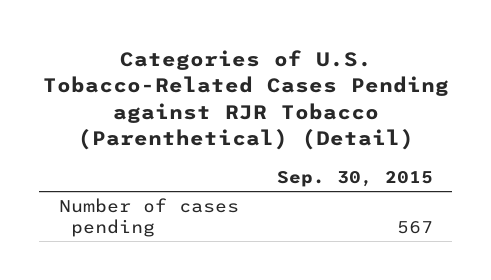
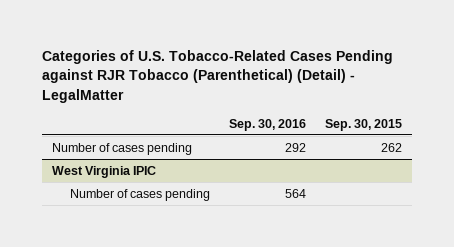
[42,49,449,151] Categories of U.S. Tobacco-Related Cases Pending against RJR Tobacco (Parenthetical) (Detail) -> [42,50,394,103] Categories of U.S. Tobacco-Related Cases Pending against RJR Tobacco (Parenthetical) (Detail) - LegalMatter
none -> [229,118,307,131] Sep. 30, 2016
[396,220,433,234] 567 -> [381,142,403,152] 262
none -> [51,165,156,178] West Virginia IPIC
none -> [70,188,211,201] Number of cases pending

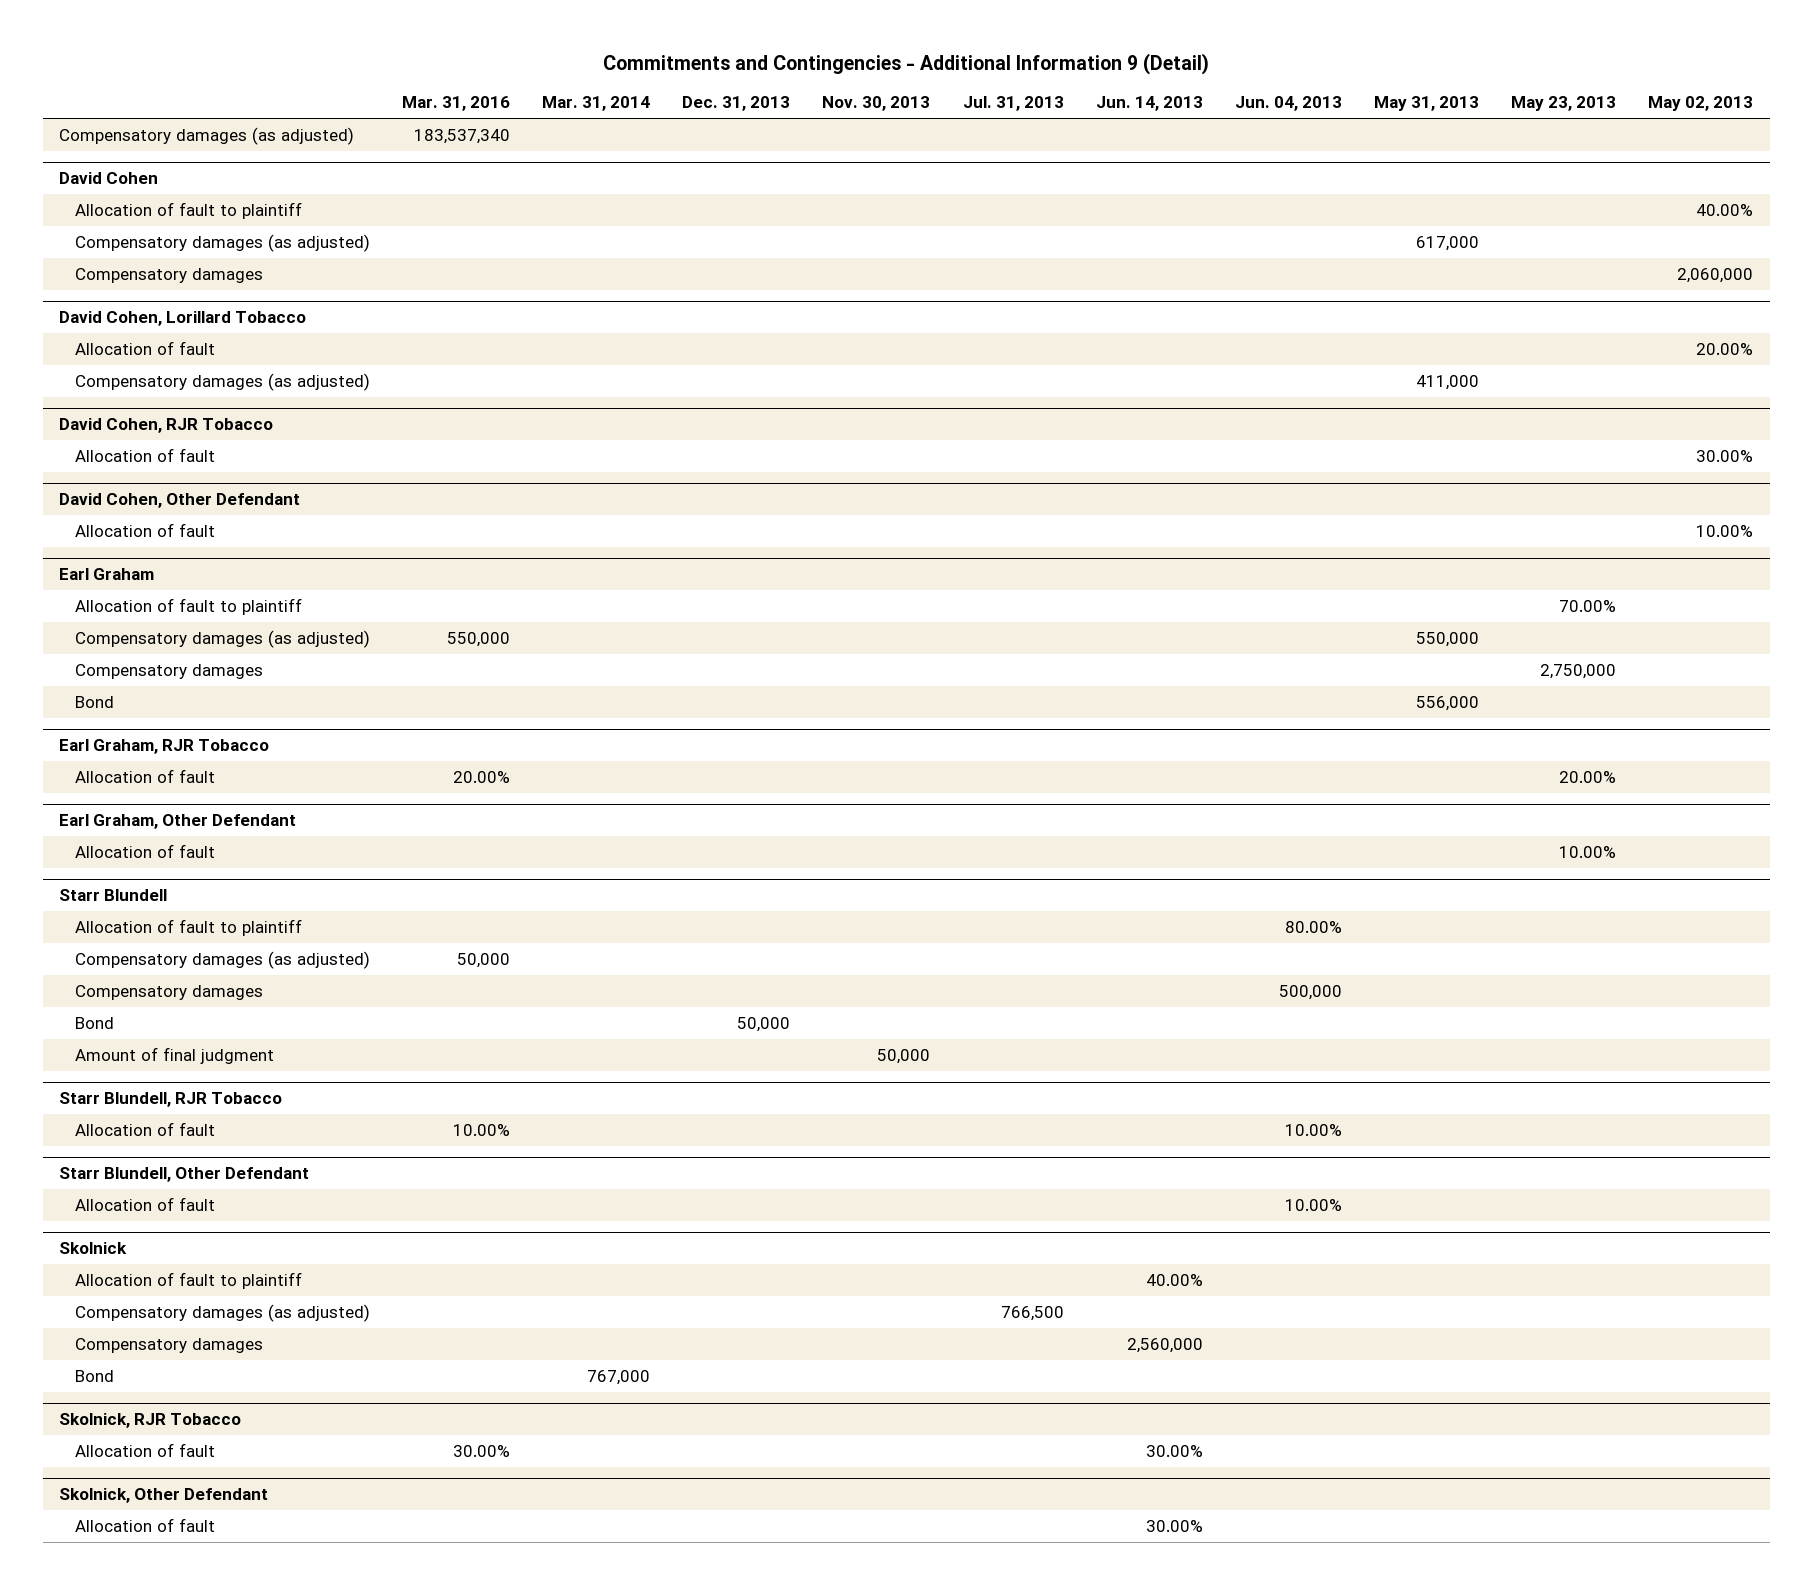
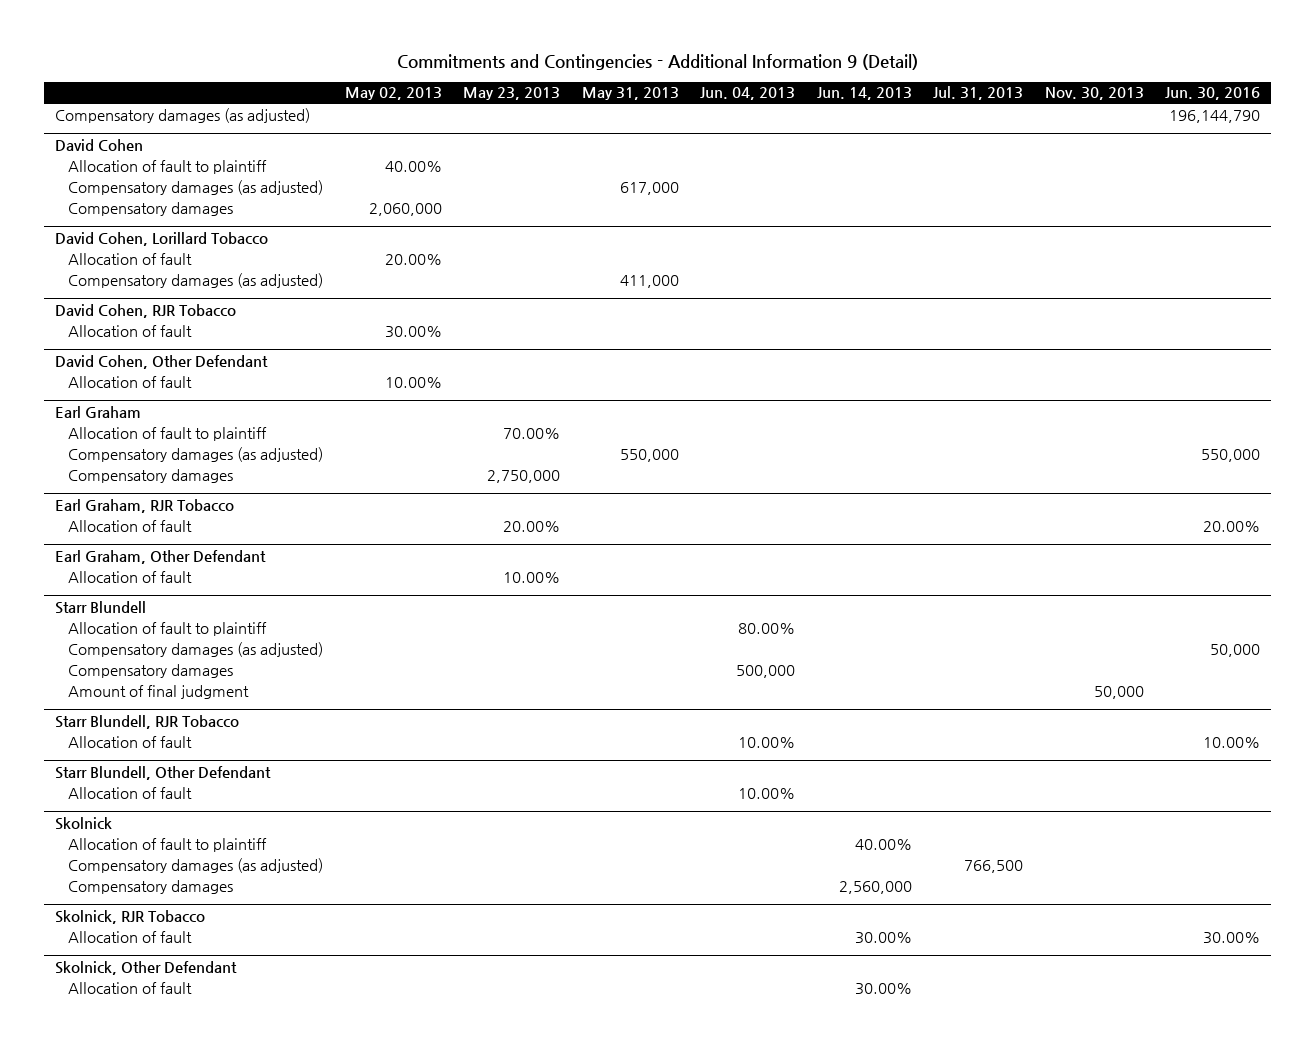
[401,96,510,112] Mar. 31, 2016 -> none
[542,96,651,112] Mar. 31, 2014 -> none
[682,96,791,112] Dec. 31, 2013 -> none
none -> [1165,87,1261,101] Jun. 30, 2016
[74,695,114,708] Bond -> none
[74,1016,114,1029] Bond -> none
[74,1369,114,1382] Bond -> none

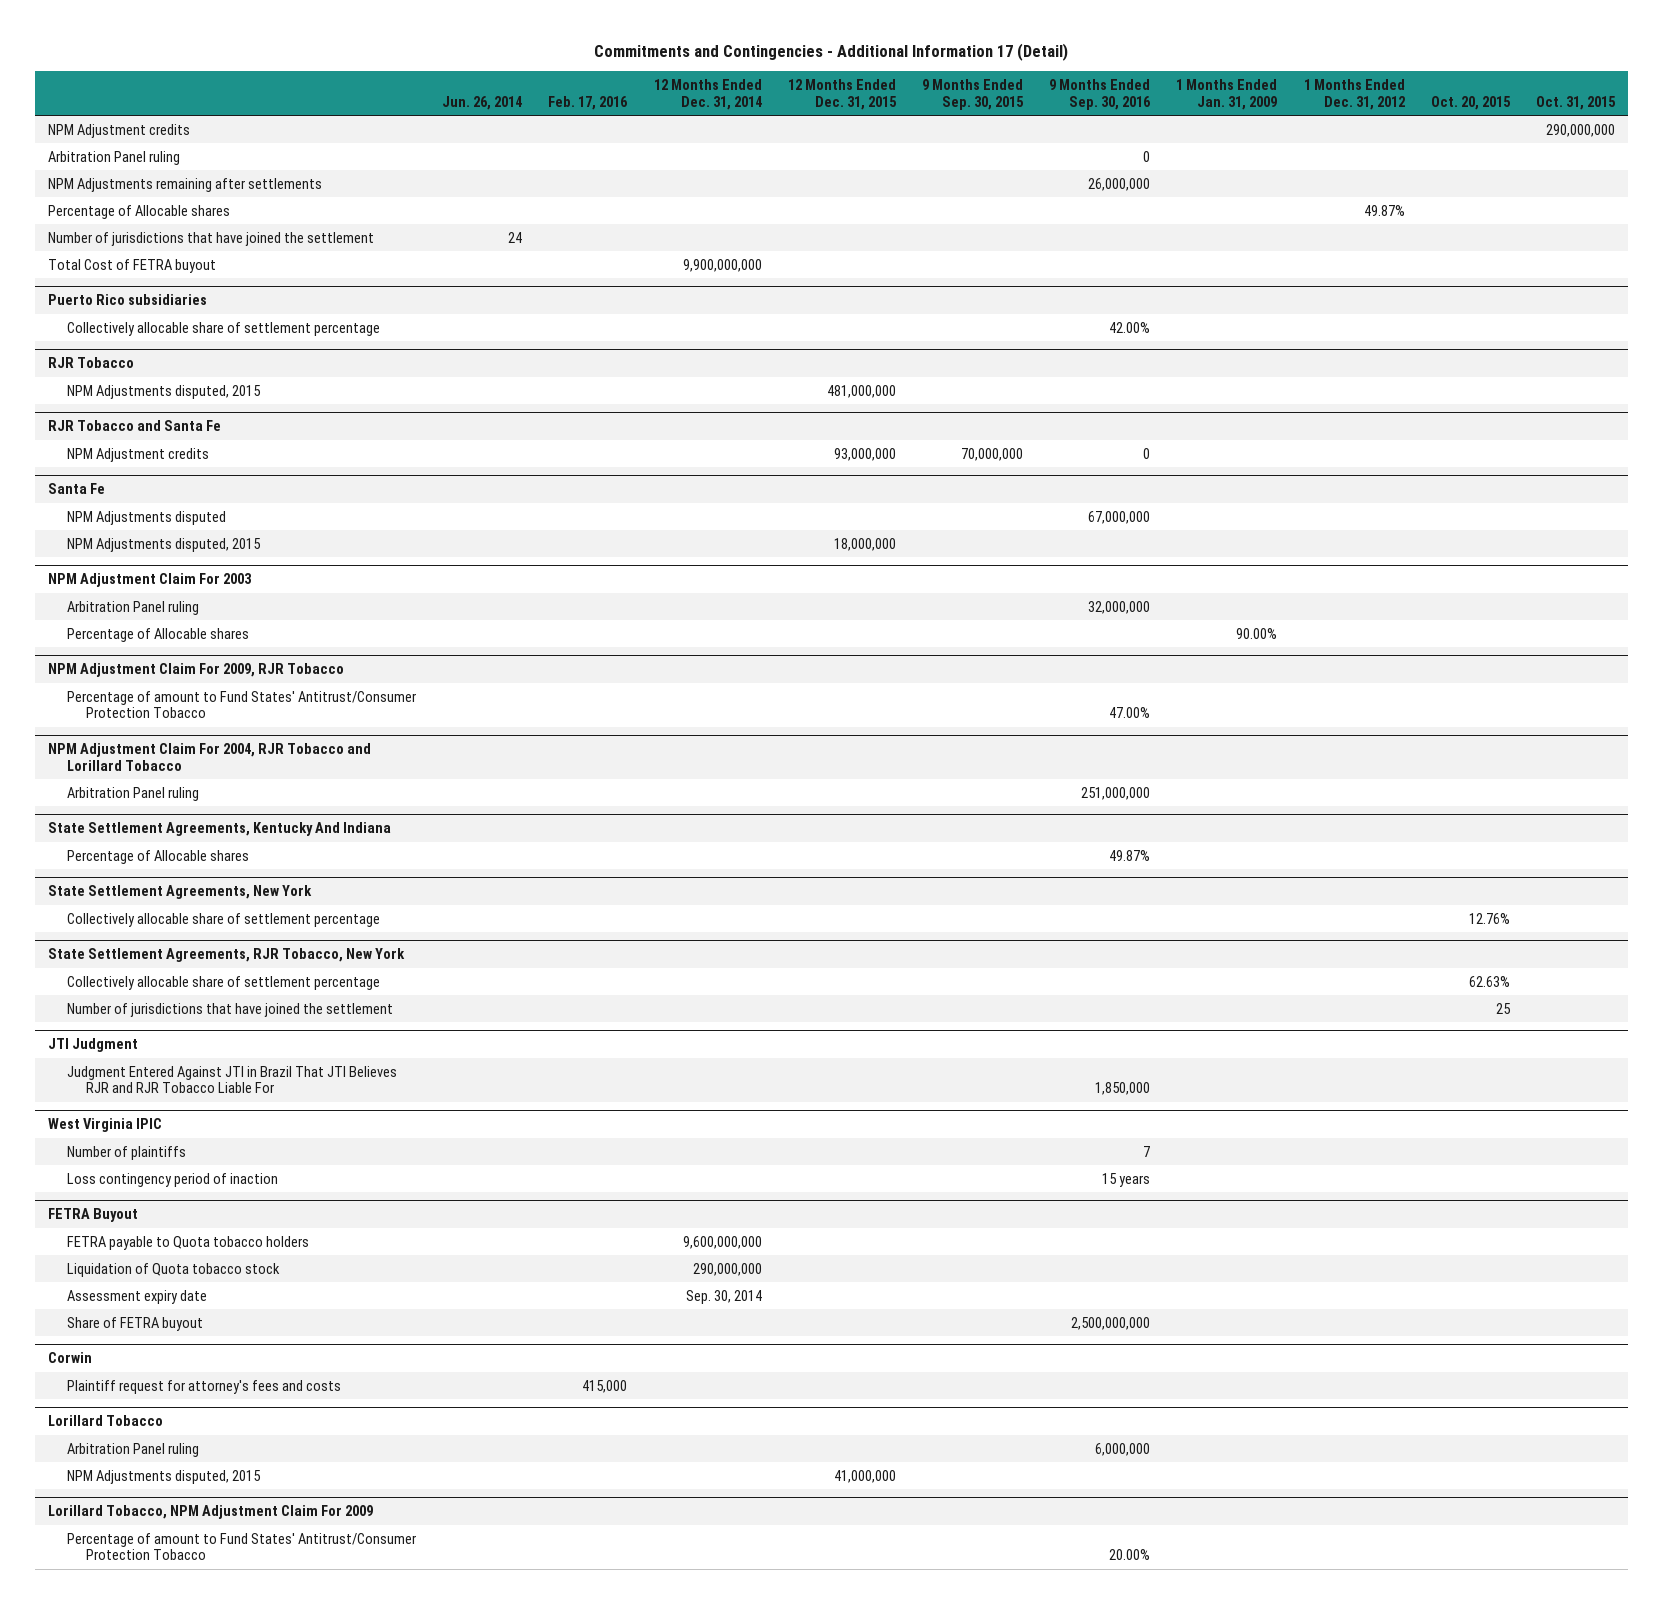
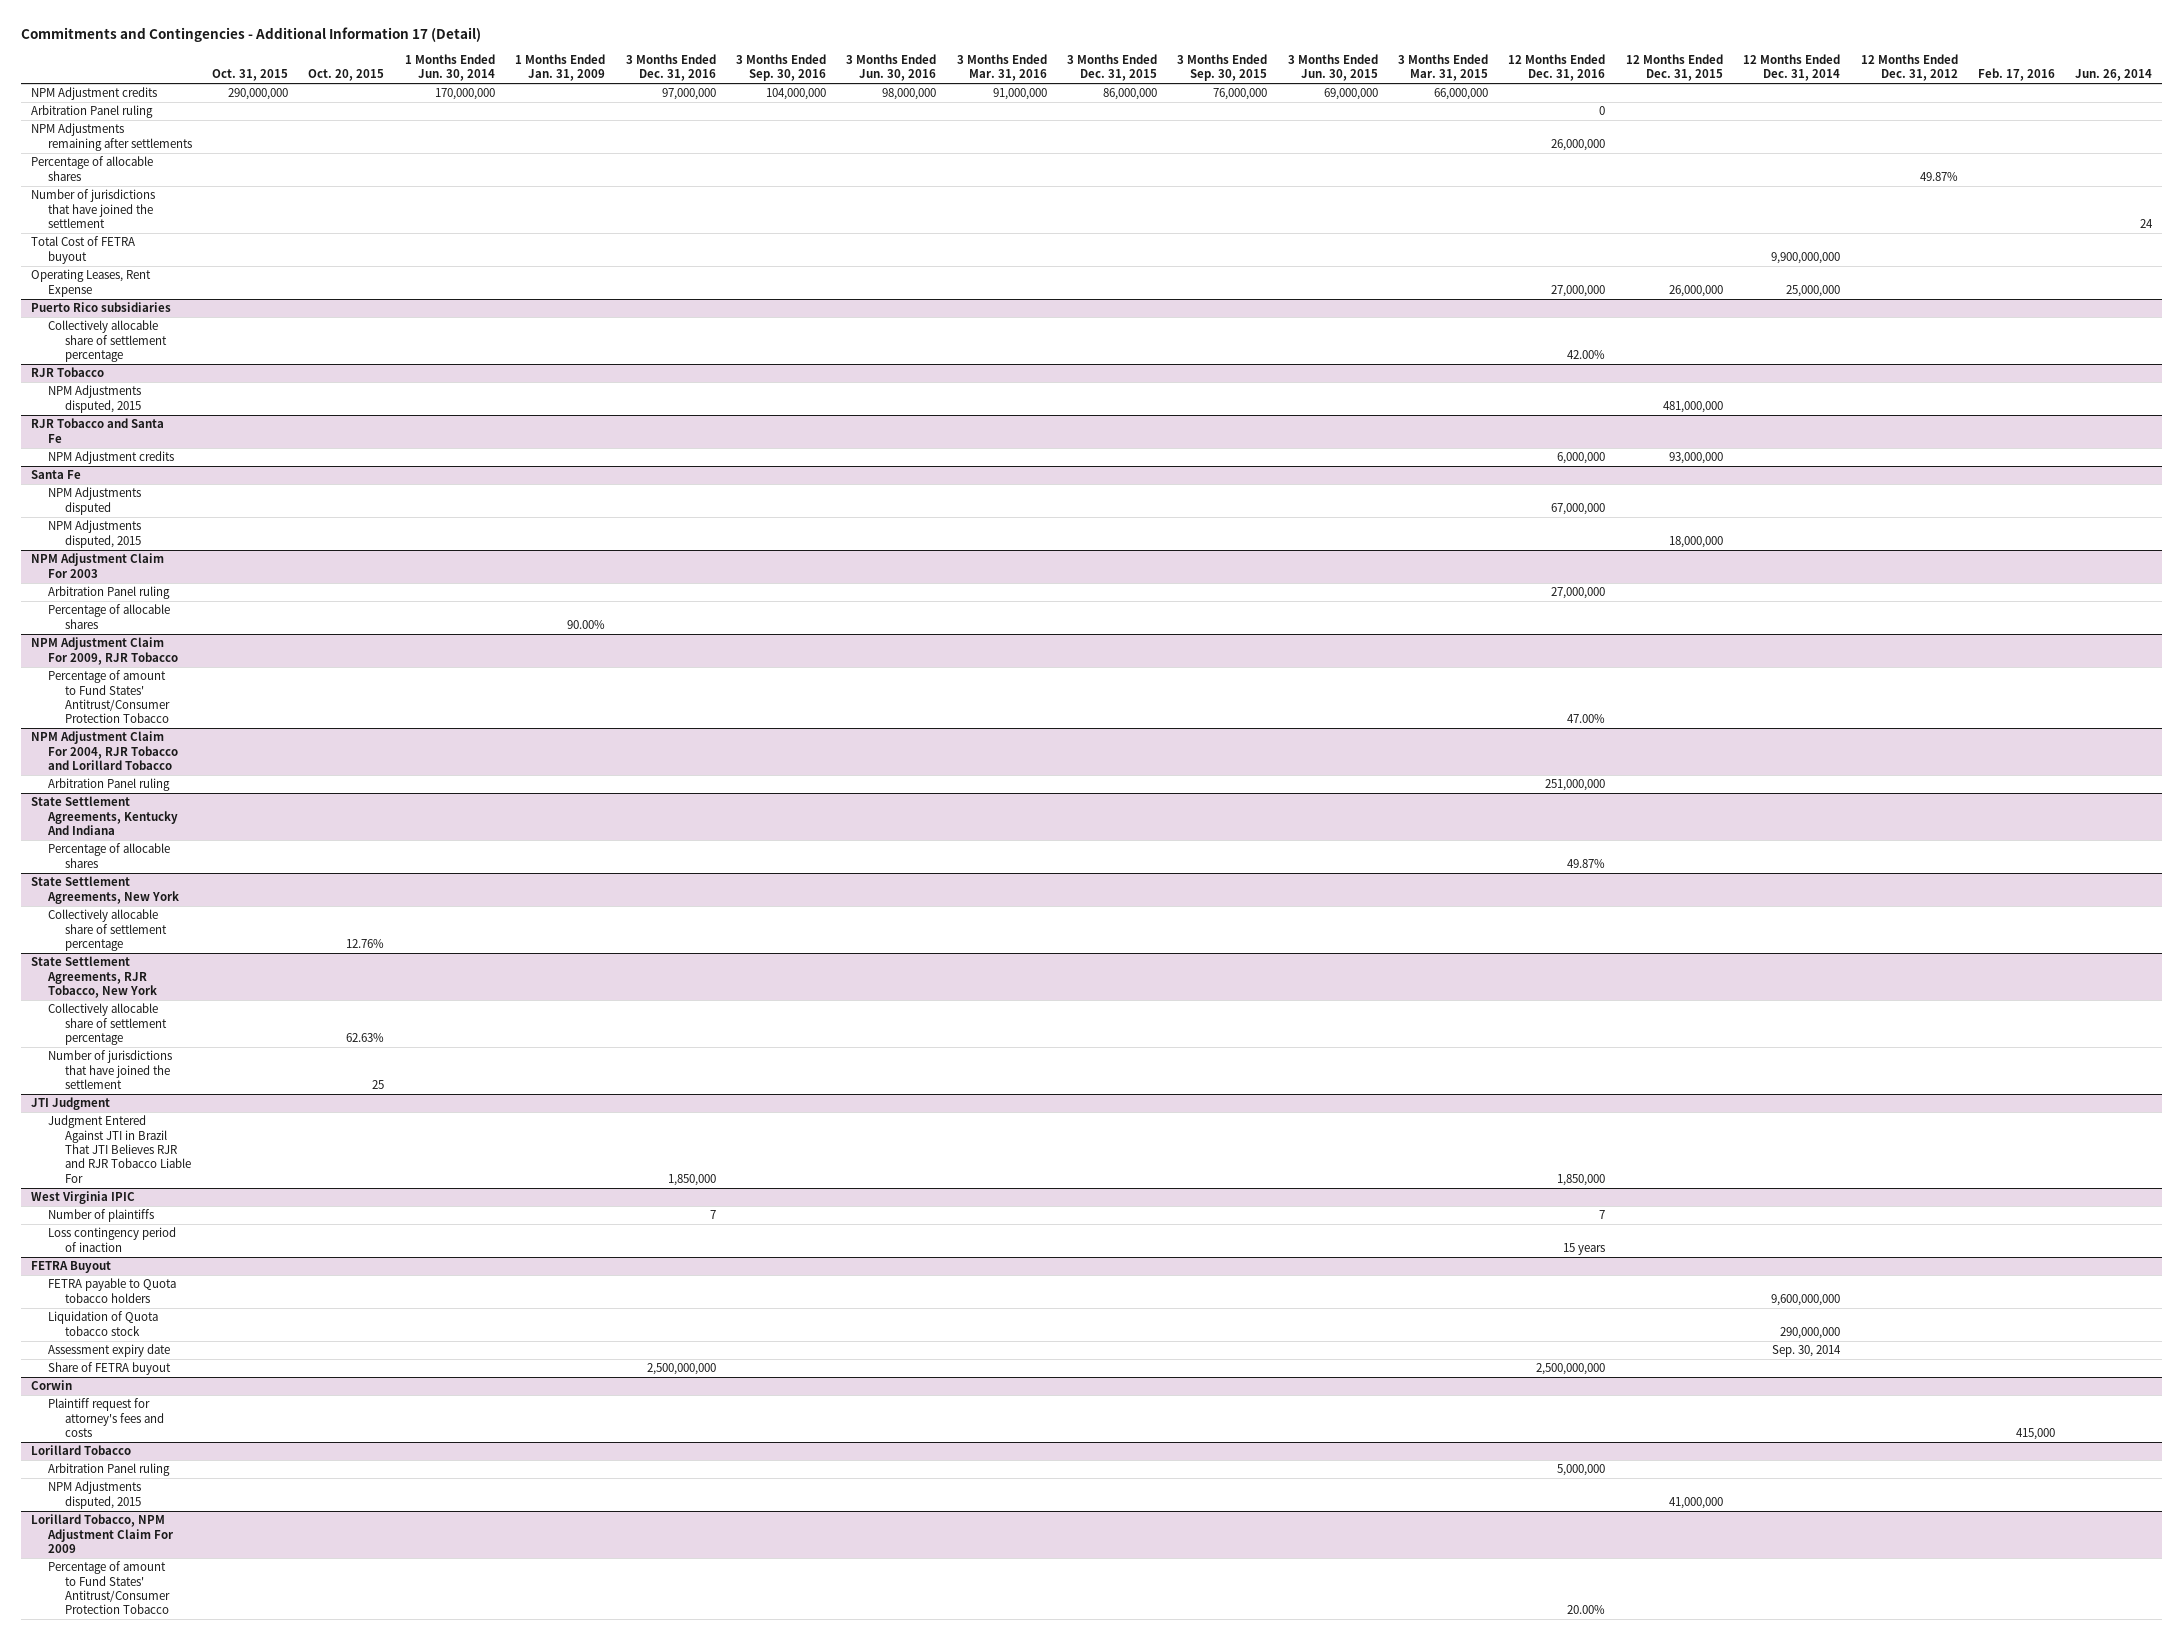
[921,78,1024,110] 9 Months Ended Sep. 30, 2015 -> none
[1049,78,1152,110] 9 Months Ended Sep. 30, 2016 -> none
[1303,78,1405,110] 1 Months Ended Dec. 31, 2012 -> none
none -> [404,54,495,82] 1 Months Ended Jun. 30, 2014
none -> [625,54,716,82] 3 Months Ended Dec. 31, 2016
none -> [735,54,826,82] 3 Months Ended Sep. 30, 2016
none -> [846,54,937,82] 3 Months Ended Jun. 30, 2016
none -> [956,54,1047,82] 3 Months Ended Mar. 31, 2016
none -> [1066,54,1157,82] 3 Months Ended Dec. 31, 2015
none -> [1177,54,1268,82] 3 Months Ended Sep. 30, 2015
none -> [1287,54,1378,82] 3 Months Ended Jun. 30, 2015
none -> [1398,54,1489,82] 3 Months Ended Mar. 31, 2015
none -> [1508,54,1606,82] 12 Months Ended Dec. 31, 2016
none -> [1860,54,1958,82] 12 Months Ended Dec. 31, 2012
[47,204,230,219] Percentage of Allocable shares -> [30,156,153,181] Percentage of allocable shares
none -> [30,269,151,297] Operating Leases, Rent Expense
[66,627,249,642] Percentage of Allocable shares -> [47,604,170,629] Percentage of allocable shares
[66,849,249,864] Percentage of Allocable shares -> [47,843,170,868] Percentage of allocable shares

